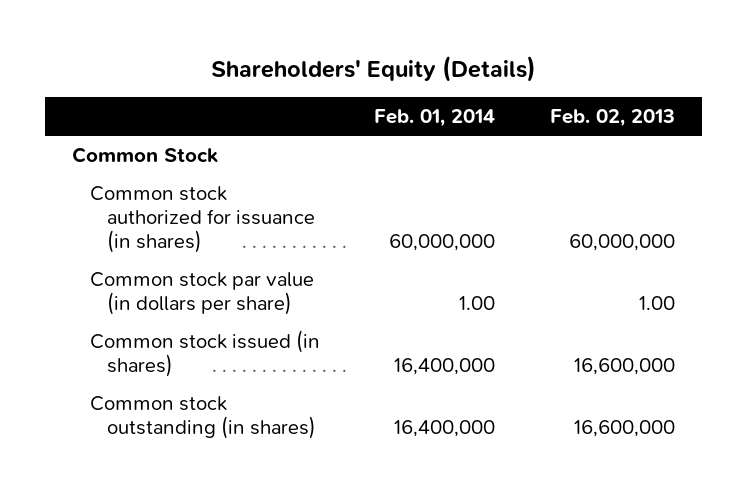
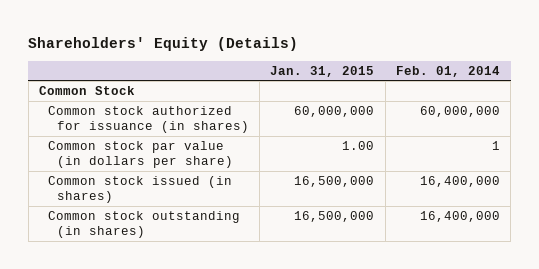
[549,109,675,128] Feb. 02, 2013 -> none
none -> [270,65,375,77] Jan. 31, 2015
[459,296,496,311] 1.00 -> [492,141,501,151] 1

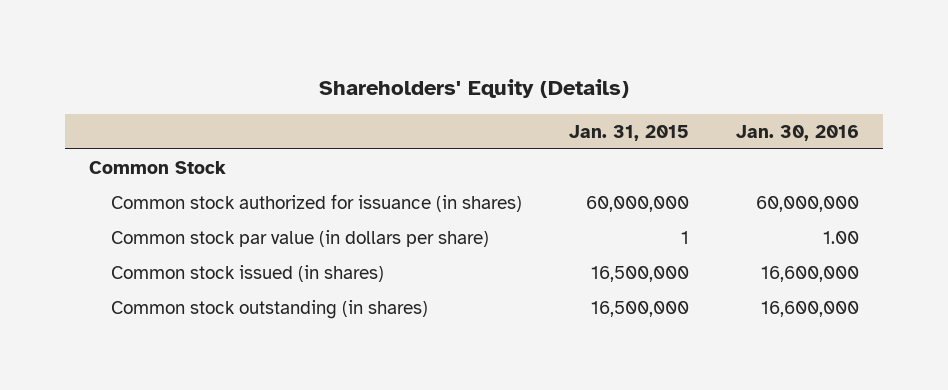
[396,65,501,77] Feb. 01, 2014 -> none
none -> [736,124,860,141] Jan. 30, 2016
[342,141,375,151] 1.00 -> [680,230,689,244] 1

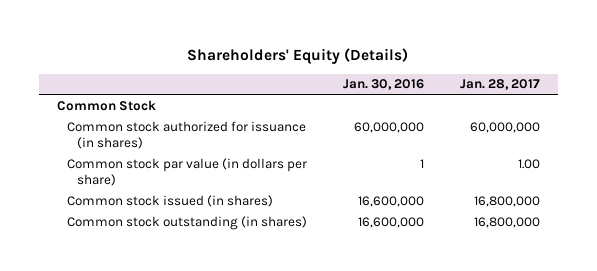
[568,124,689,141] Jan. 31, 2015 -> none
none -> [459,79,540,91] Jan. 28, 2017
[823,230,860,244] 1.00 -> [419,158,424,168] 1

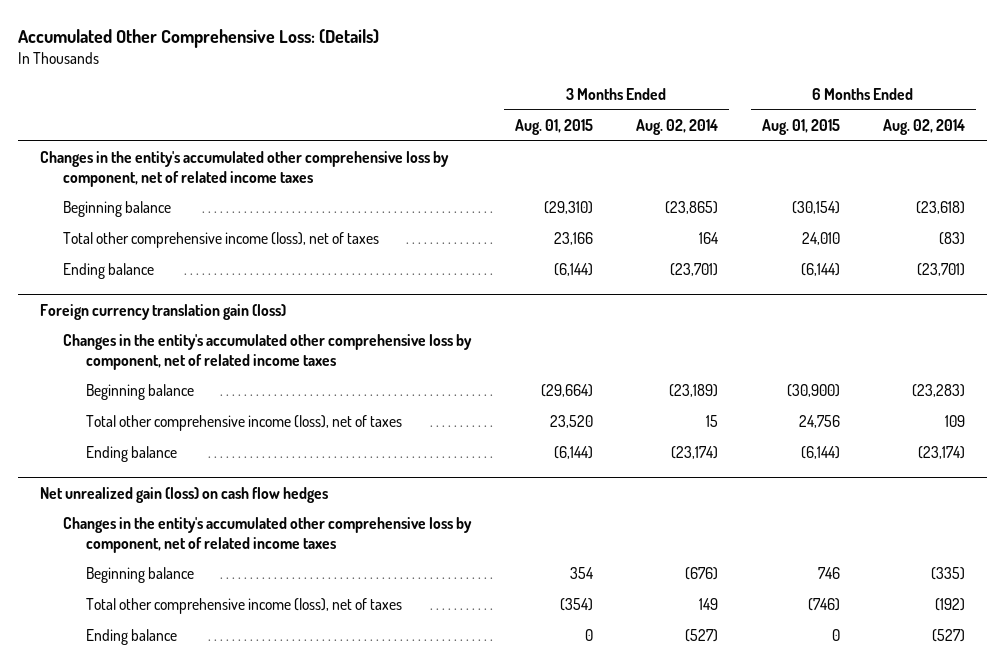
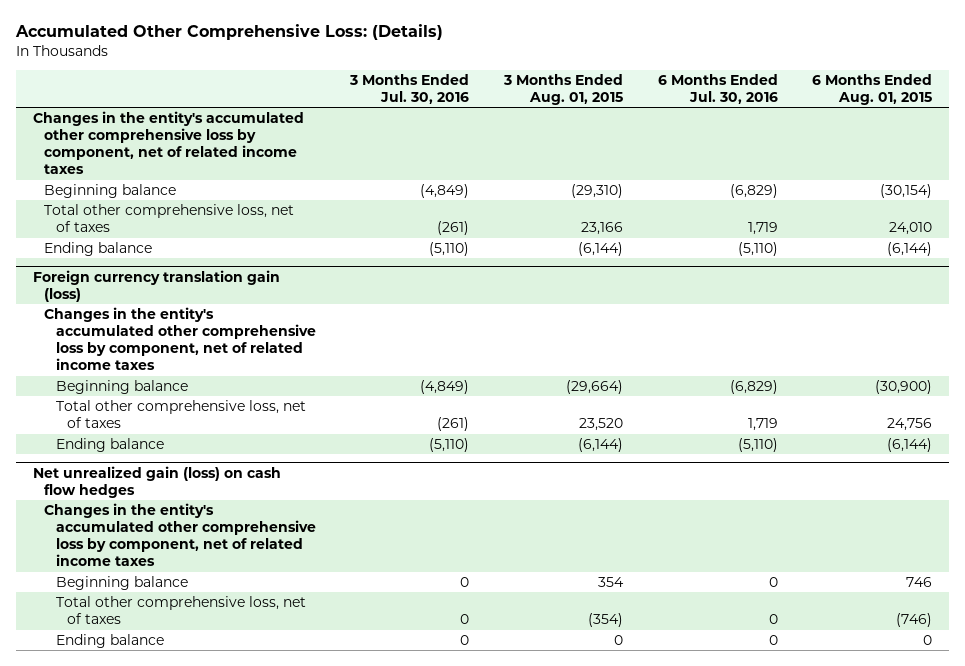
[636,119,719,136] Aug. 02, 2014 -> none
[883,119,966,136] Aug. 02, 2014 -> none
none -> [349,73,470,104] 3 Months Ended Jul. 30, 2016
none -> [657,73,778,104] 6 Months Ended Jul. 30, 2016
[63,232,380,249] Total other comprehensive income (loss), net of taxes -> [44,204,295,233] Total other comprehensive loss, net of taxes
[86,415,403,432] Total other comprehensive income (loss), net of taxes -> [55,400,306,429] Total other comprehensive loss, net of taxes
[86,598,403,615] Total other comprehensive income (loss), net of taxes -> [55,596,306,625] Total other comprehensive loss, net of taxes

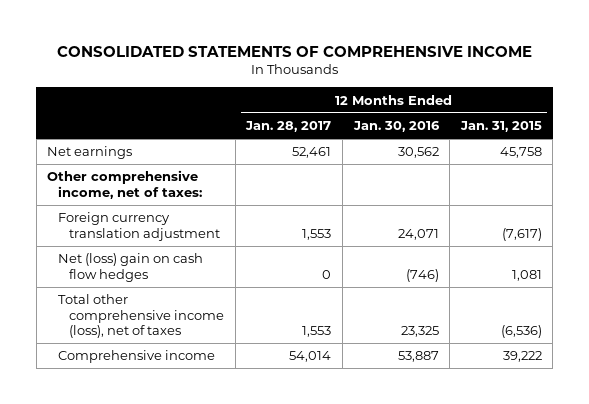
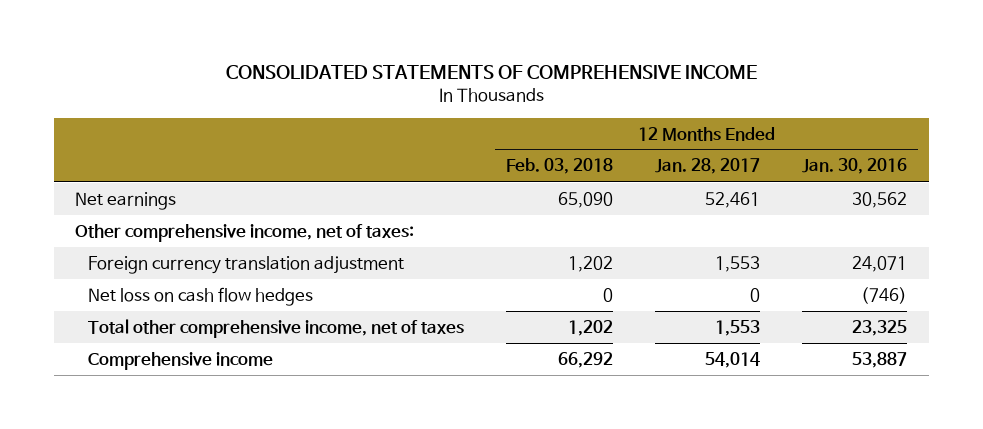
[459,120,542,132] Jan. 31, 2015 -> none
none -> [505,158,613,175] Feb. 03, 2018
[58,253,204,282] Net (loss) gain on cash flow hedges -> [87,286,313,306] Net loss on cash flow hedges
[58,294,225,339] Total other comprehensive income (loss), net of taxes -> [87,318,464,338] Total other comprehensive income, net of taxes

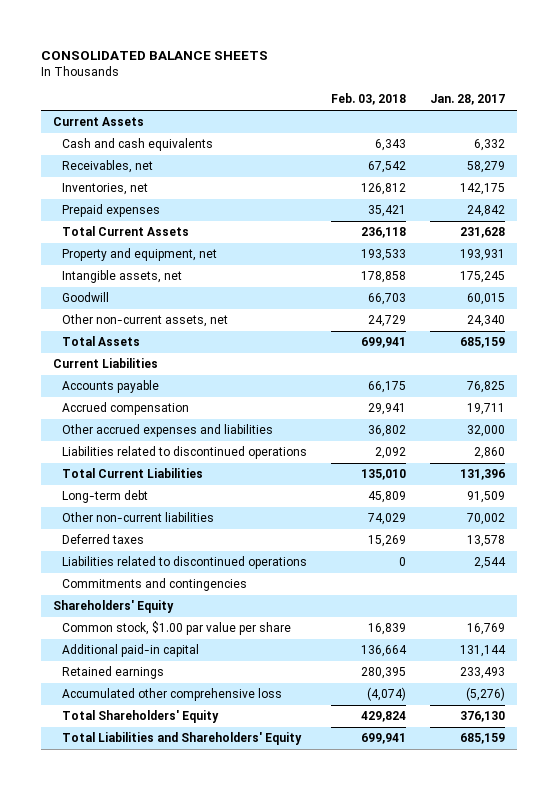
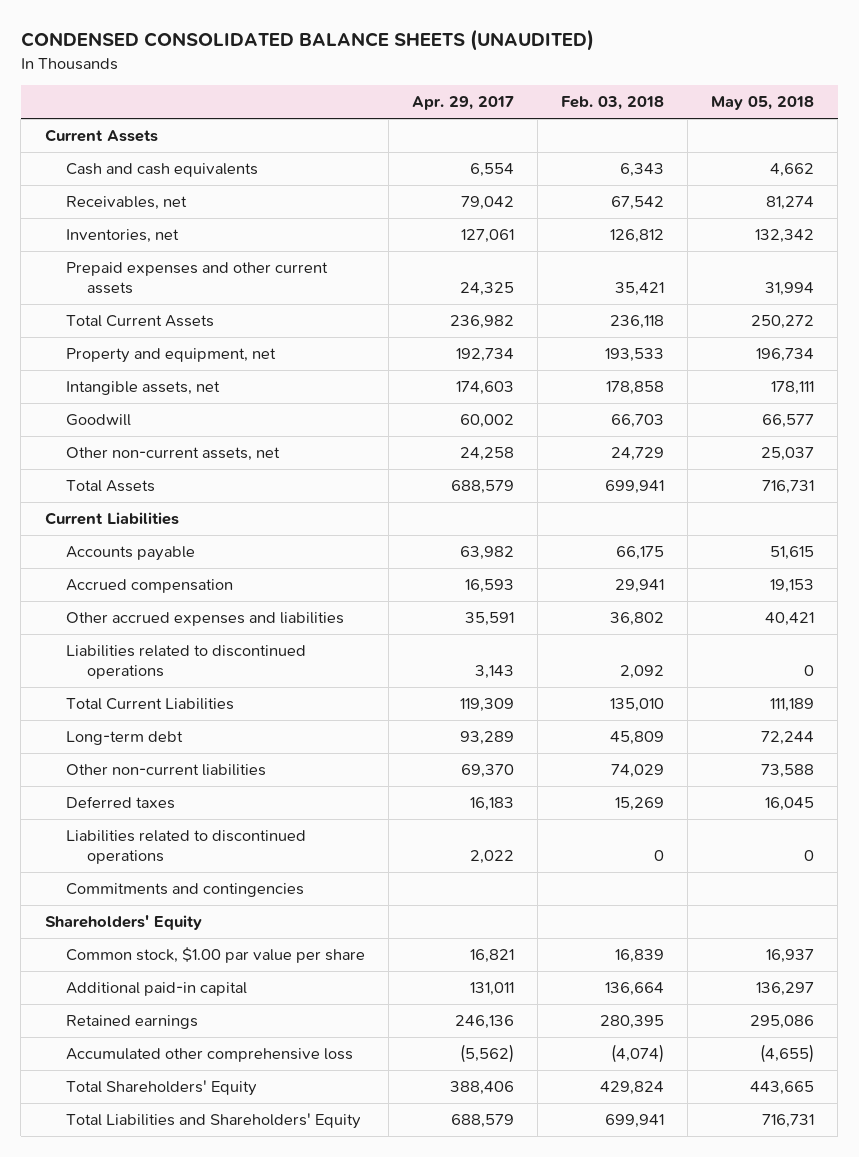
[41,50,269,60] CONSOLIDATED BALANCE SHEETS -> [20,29,594,52] CONDENSED CONSOLIDATED BALANCE SHEETS (UNAUDITED)
[430,94,506,106] Jan. 28, 2017 -> none
none -> [411,96,514,111] Apr. 29, 2017
none -> [711,96,815,111] May 05, 2018
[62,204,161,218] Prepaid expenses -> [65,262,328,295] Prepaid expenses and other current assets

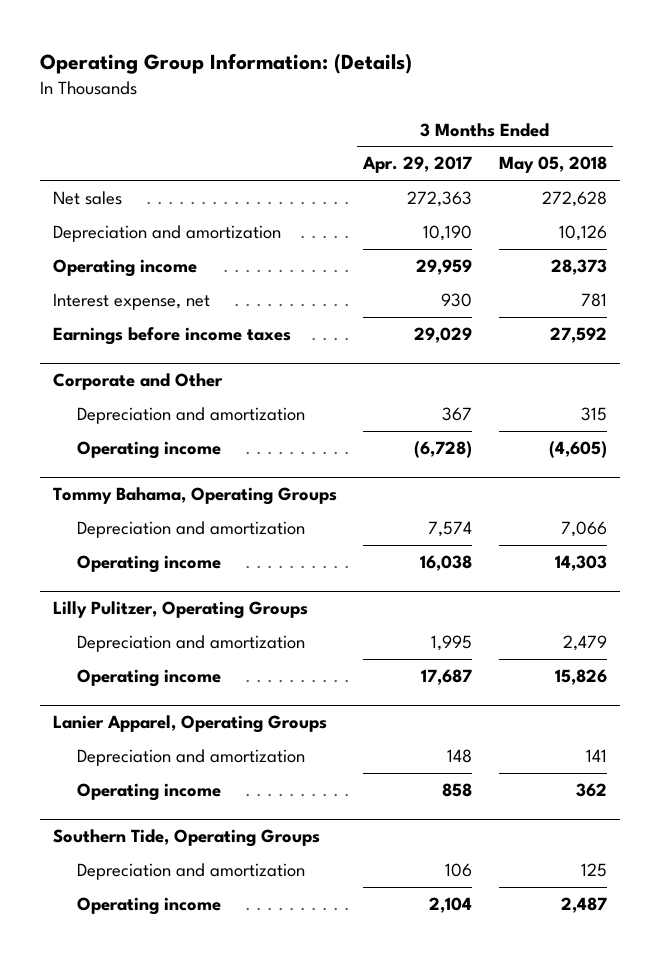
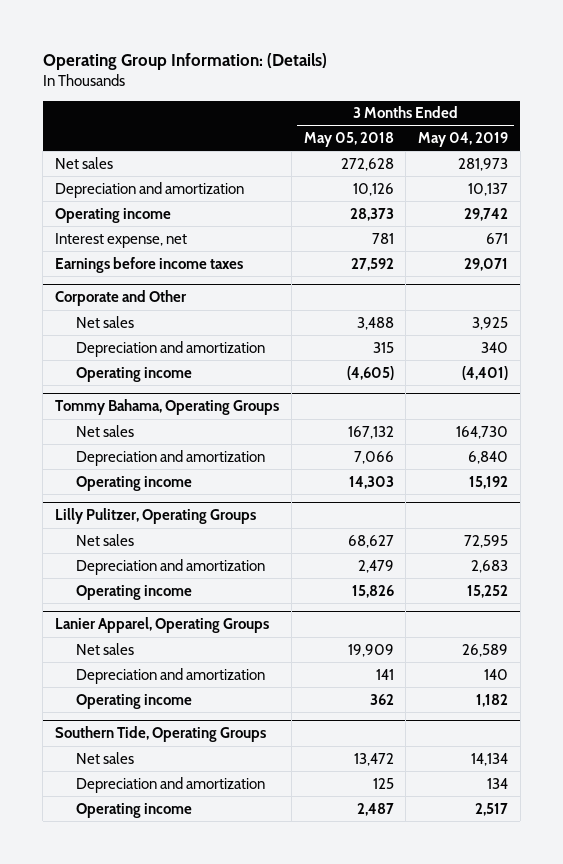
[362,156,473,174] Apr. 29, 2017 -> none
none -> [418,132,509,148] May 04, 2019
none -> [76,315,135,328] Net sales
none -> [76,424,135,437] Net sales
none -> [76,533,135,546] Net sales
none -> [76,642,135,655] Net sales
none -> [76,751,135,764] Net sales

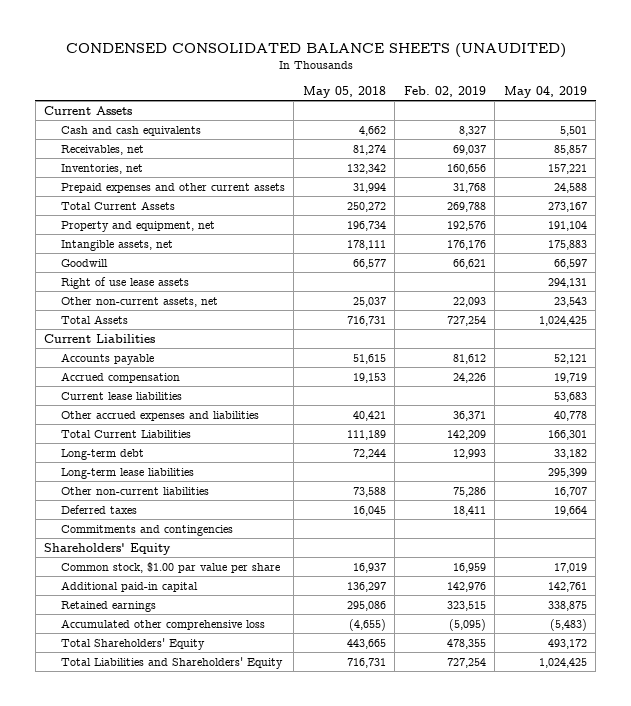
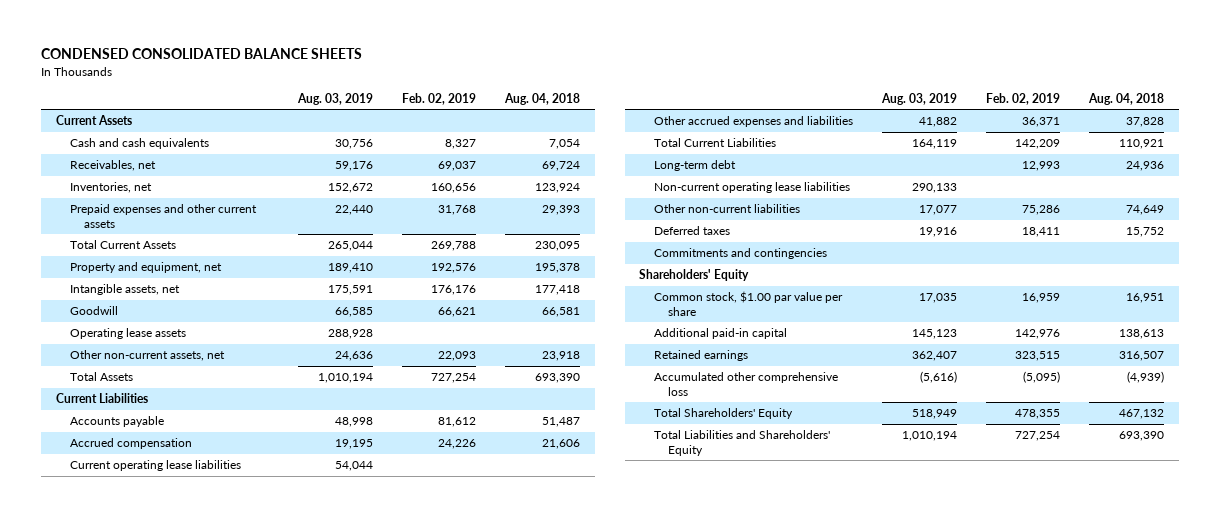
[65,43,566,59] CONDENSED CONSOLIDATED BALANCE SHEETS (UNAUDITED) -> [40,48,362,60] CONDENSED CONSOLIDATED BALANCE SHEETS
[302,85,386,98] May 05, 2018 -> none
[503,85,587,98] May 04, 2019 -> none
none -> [296,92,373,105] Aug. 03, 2019
none -> [504,92,581,105] Aug. 04, 2018
[61,276,190,289] Right of use lease assets -> [69,328,186,340] Operating lease assets
[61,391,183,400] Current lease liabilities -> [69,460,241,472] Current operating lease liabilities
[61,467,195,479] Long-term lease liabilities -> [653,182,850,194] Non-current operating lease liabilities

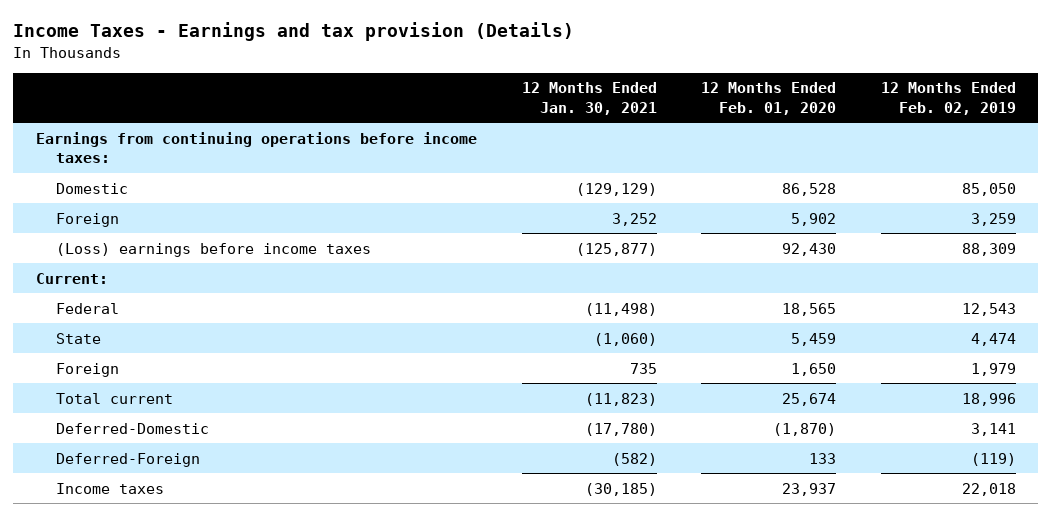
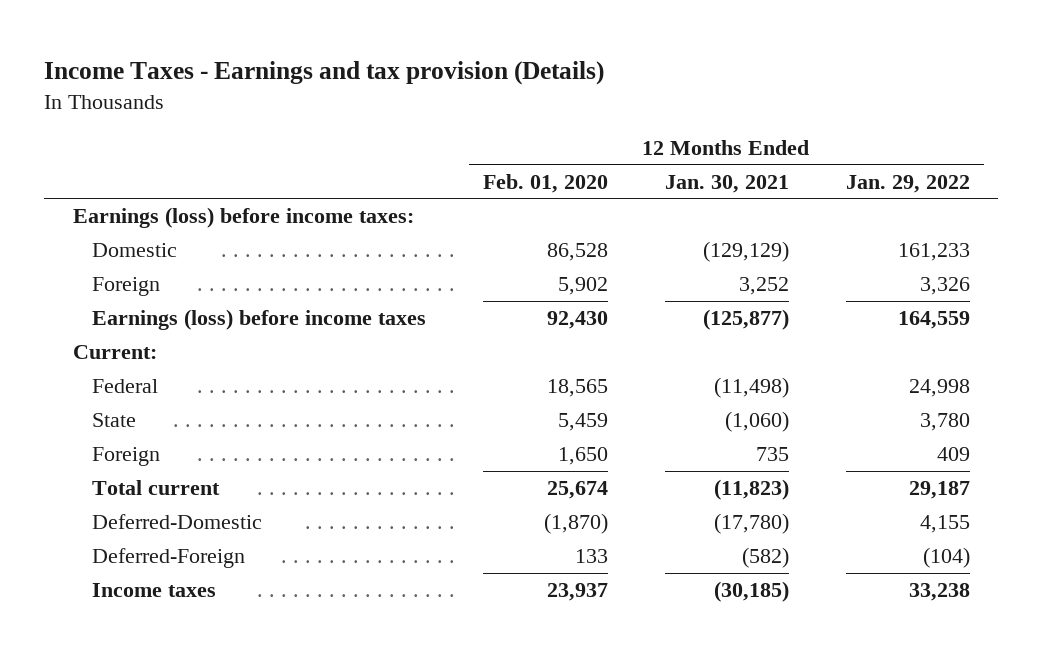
[880,82,1016,115] 12 Months Ended Feb. 02, 2019 -> none
none -> [845,174,970,193] Jan. 29, 2022
[35,131,477,164] Earnings from continuing operations before income taxes: -> [72,207,414,229] Earnings (loss) before income taxes:
[56,242,372,257] (Loss) earnings before income taxes -> [92,309,427,331] Earnings (loss) before income taxes

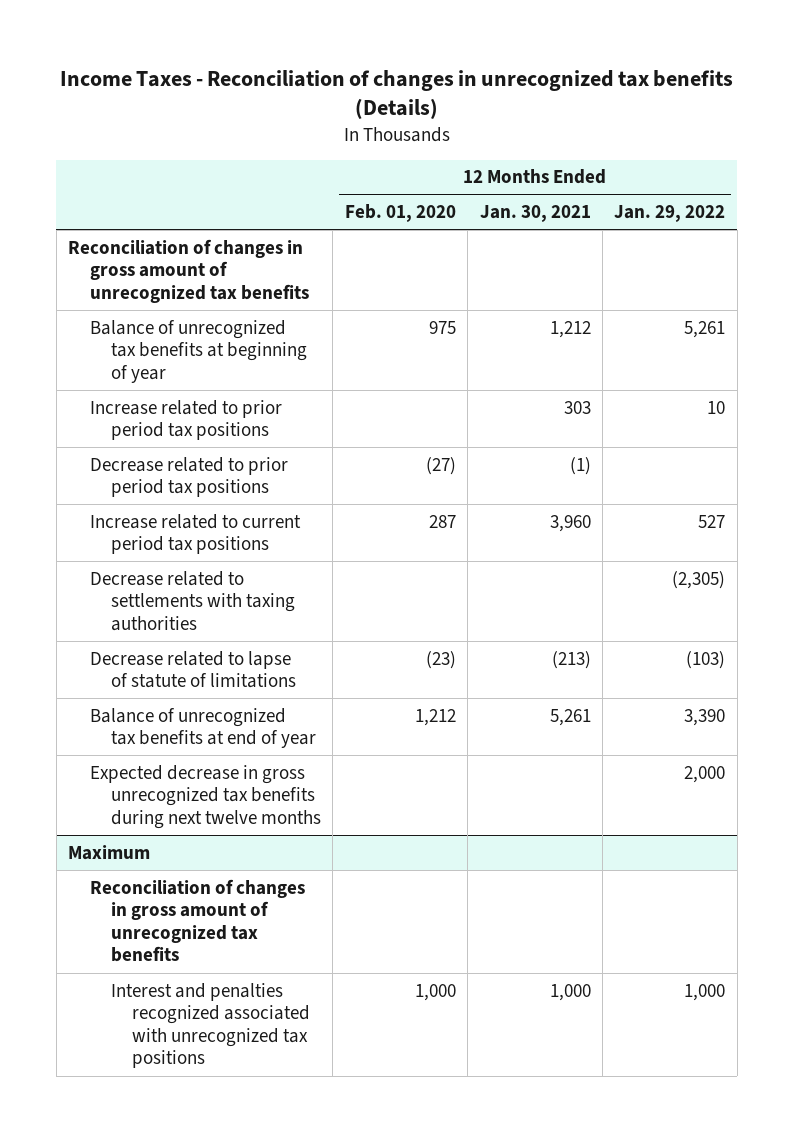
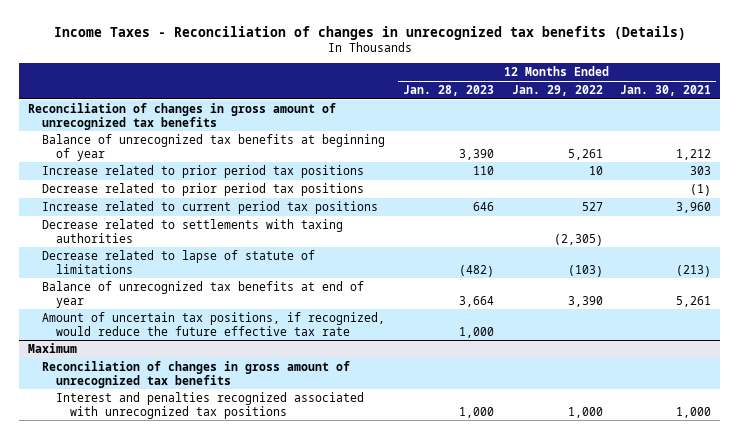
[344,204,456,223] Feb. 01, 2020 -> none
none -> [402,85,494,97] Jan. 28, 2023
[89,764,321,829] Expected decrease in gross unrecognized tax benefits during next twelve months -> none
none -> [42,311,386,336] Amount of uncertain tax positions, if recognized, would reduce the future effective tax rate

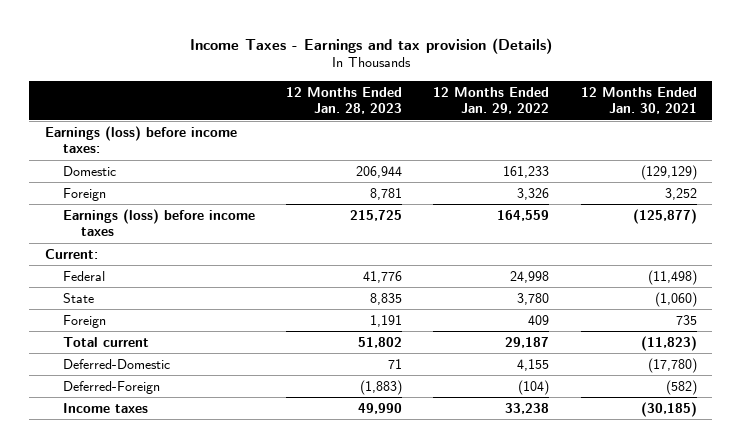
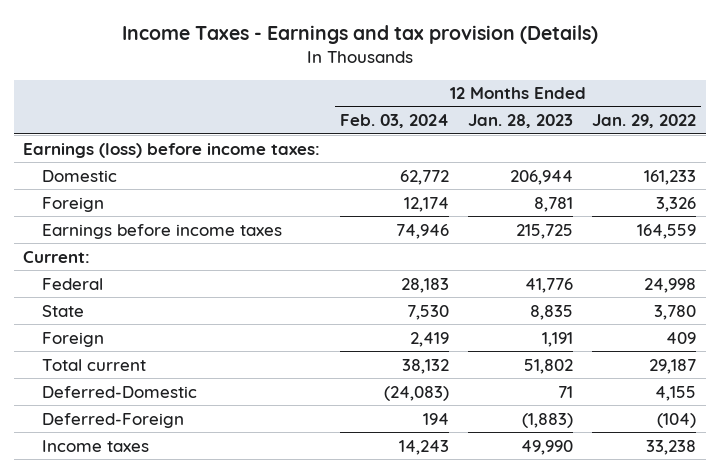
[580,86,697,115] 12 Months Ended Jan. 30, 2021 -> none
none -> [339,114,449,129] Feb. 03, 2024
[62,208,255,237] Earnings (loss) before income taxes -> [41,223,282,239] Earnings before income taxes

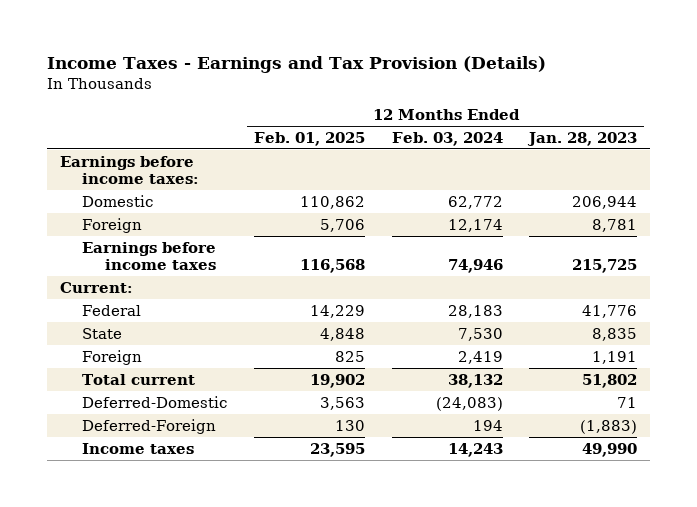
[121,24,598,44] Income Taxes - Earnings and tax provision (Details) -> [46,56,546,74] Income Taxes - Earnings and Tax Provision (Details)
[592,114,697,129] Jan. 29, 2022 -> none
none -> [253,131,365,146] Feb. 01, 2025
[23,142,321,158] Earnings (loss) before income taxes: -> [59,155,200,185] Earnings before income taxes:

